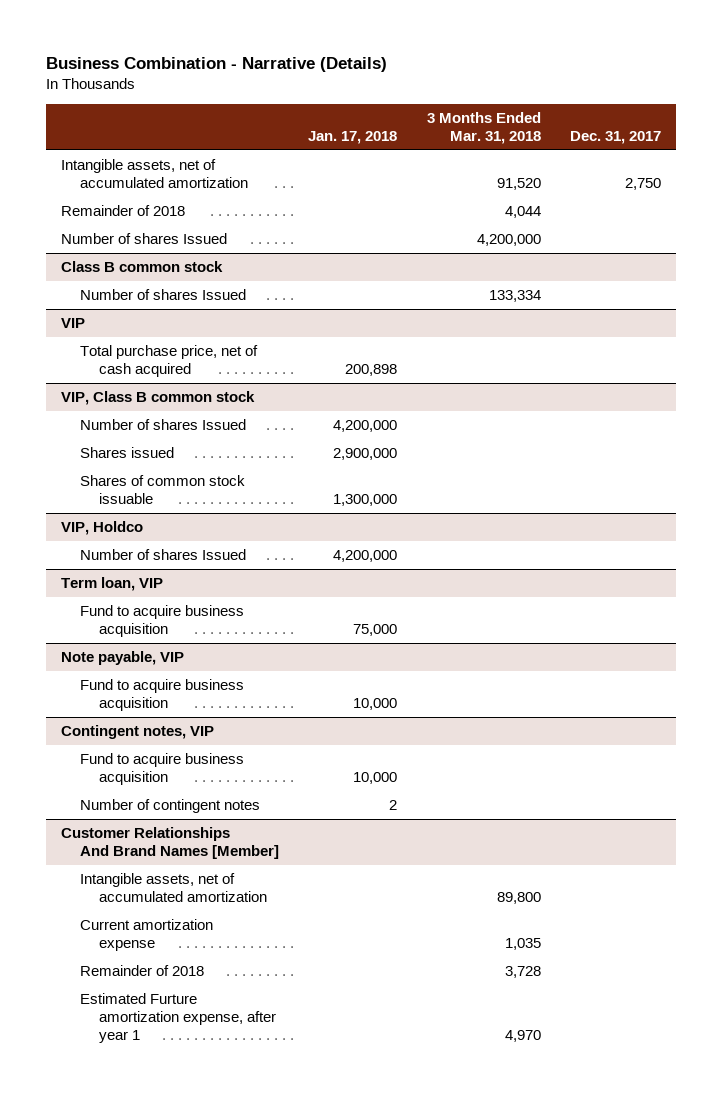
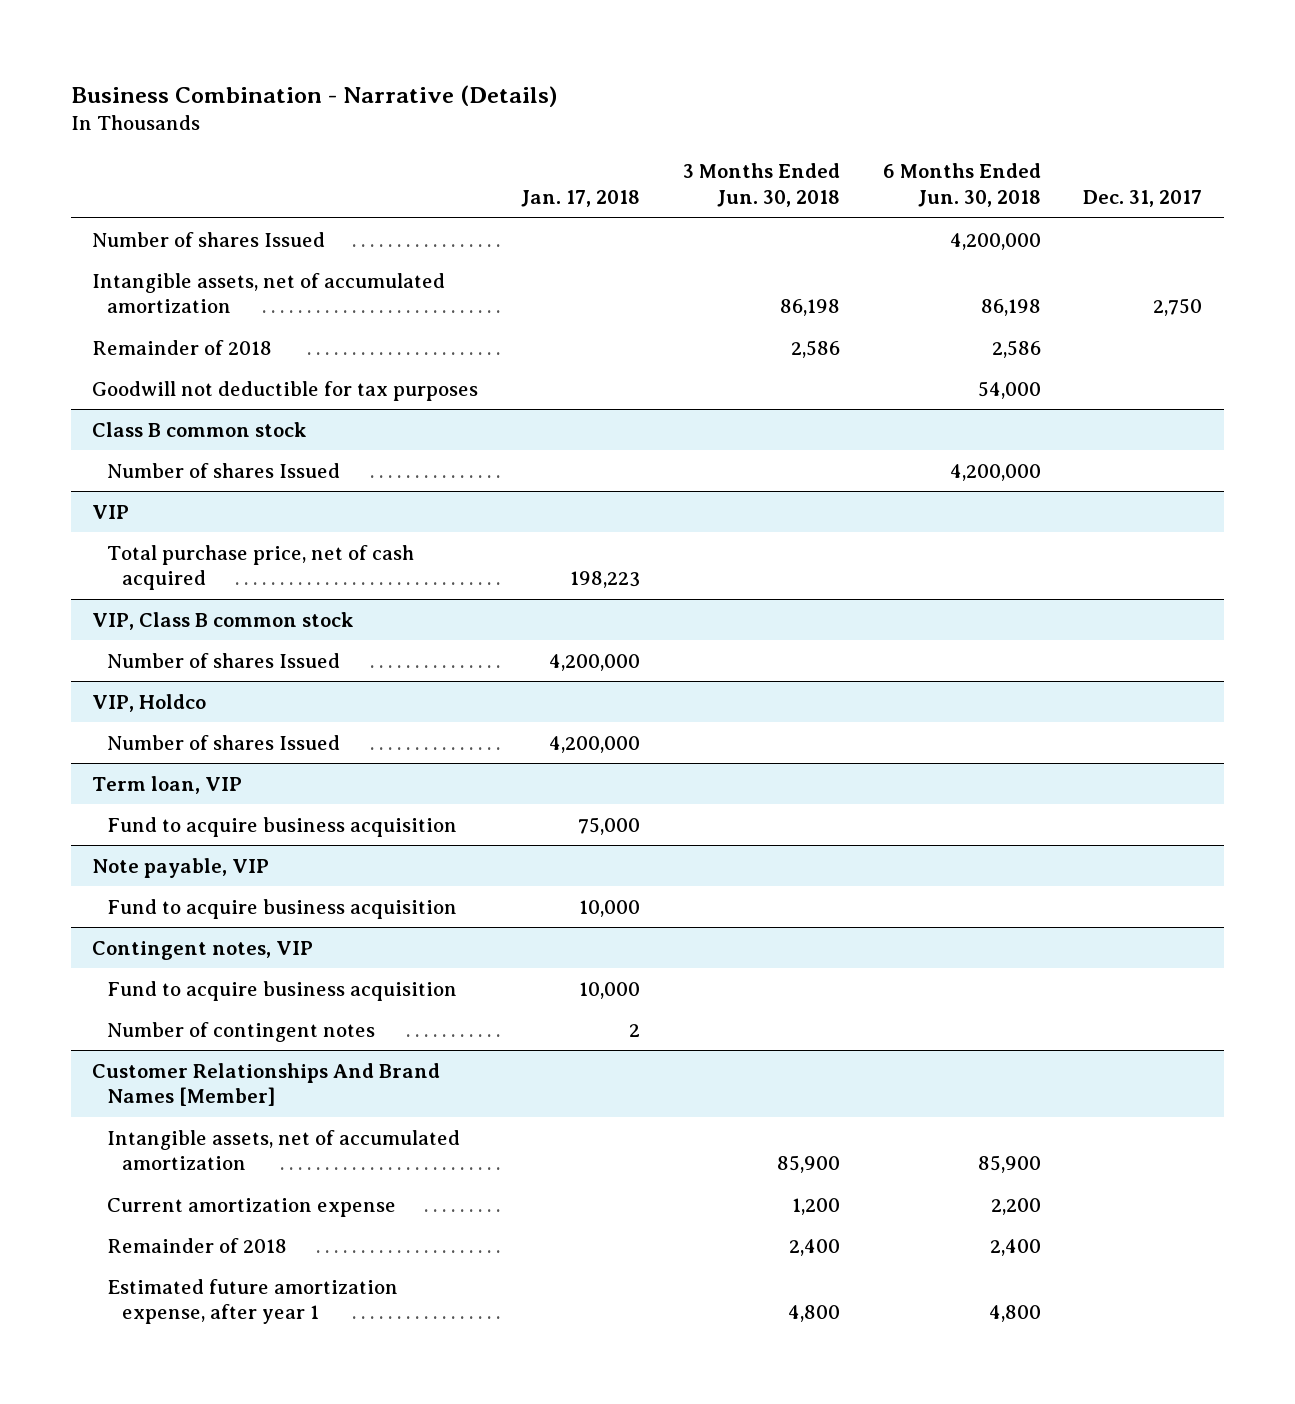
[426,112,541,144] 3 Months Ended Mar. 31, 2018 -> none
none -> [682,163,840,208] 3 Months Ended Jun. 30, 2018
none -> [882,163,1041,208] 6 Months Ended Jun. 30, 2018
[60,233,227,245] Number of shares Issued -> [92,231,326,247] Number of shares Issued
none -> [92,380,479,401] Goodwill not deductible for tax purposes
[345,363,398,376] 200,898 -> [570,571,641,589] 198,223
[79,447,174,459] Shares issued -> none
[79,475,245,504] Shares of common stock issuable -> none
[79,993,277,1043] Estimated Furture amortization expense, after year 1 -> [107,1278,399,1325] Estimated future amortization expense, after year 1

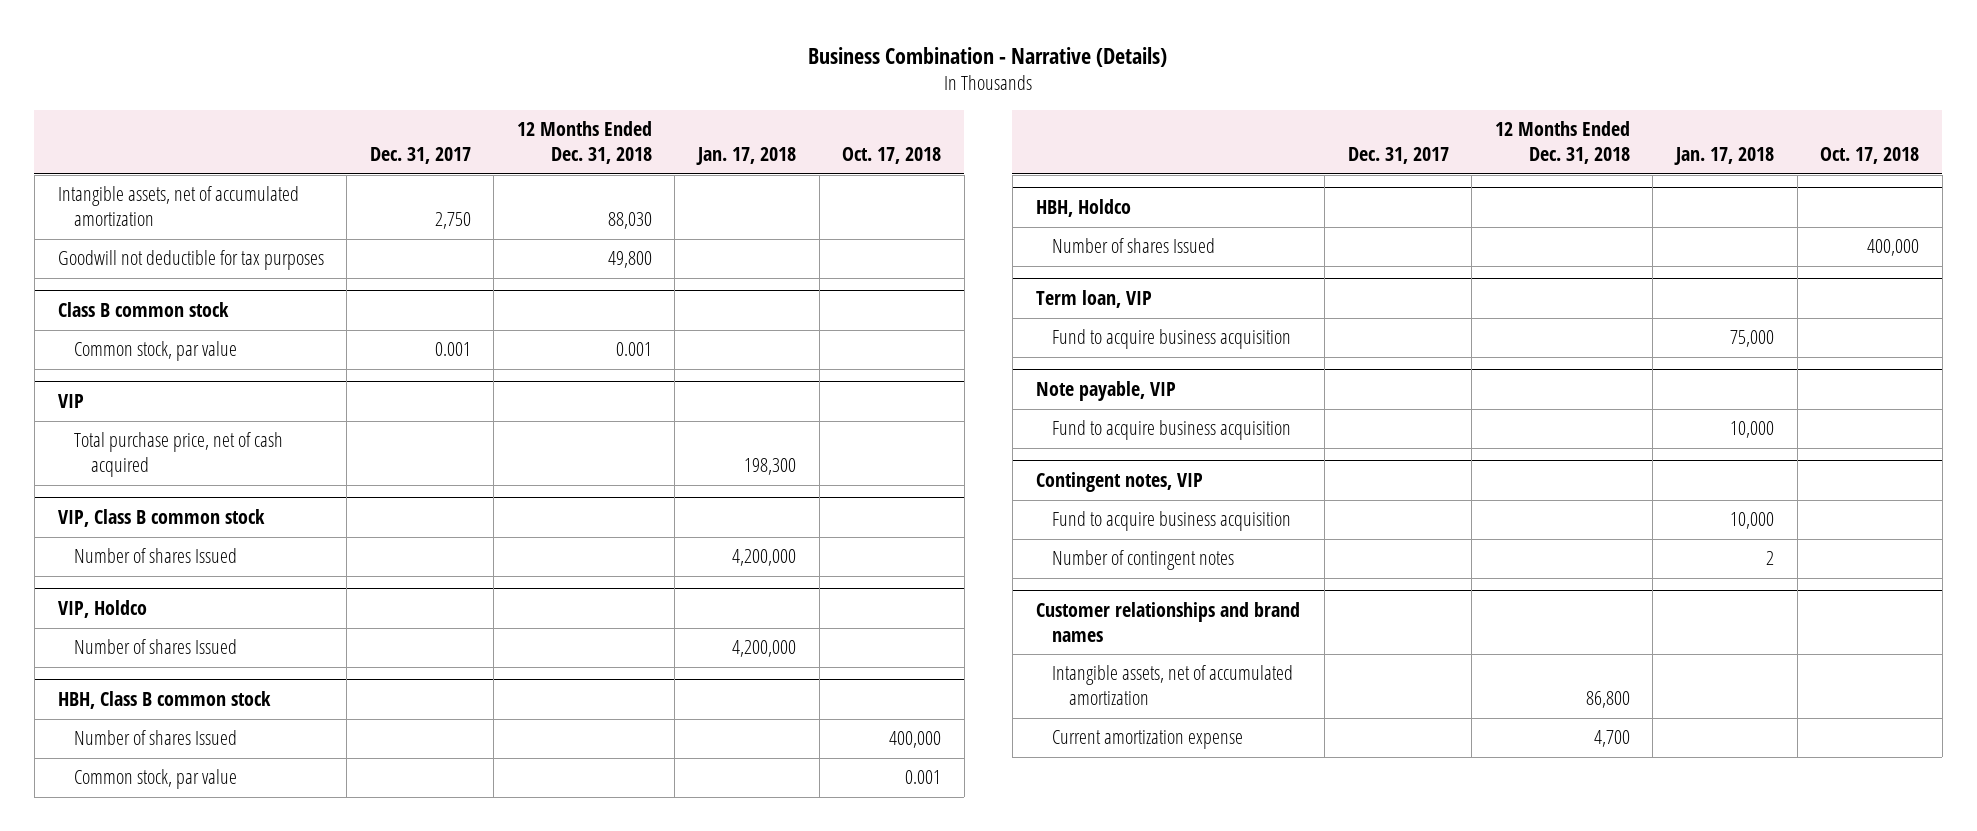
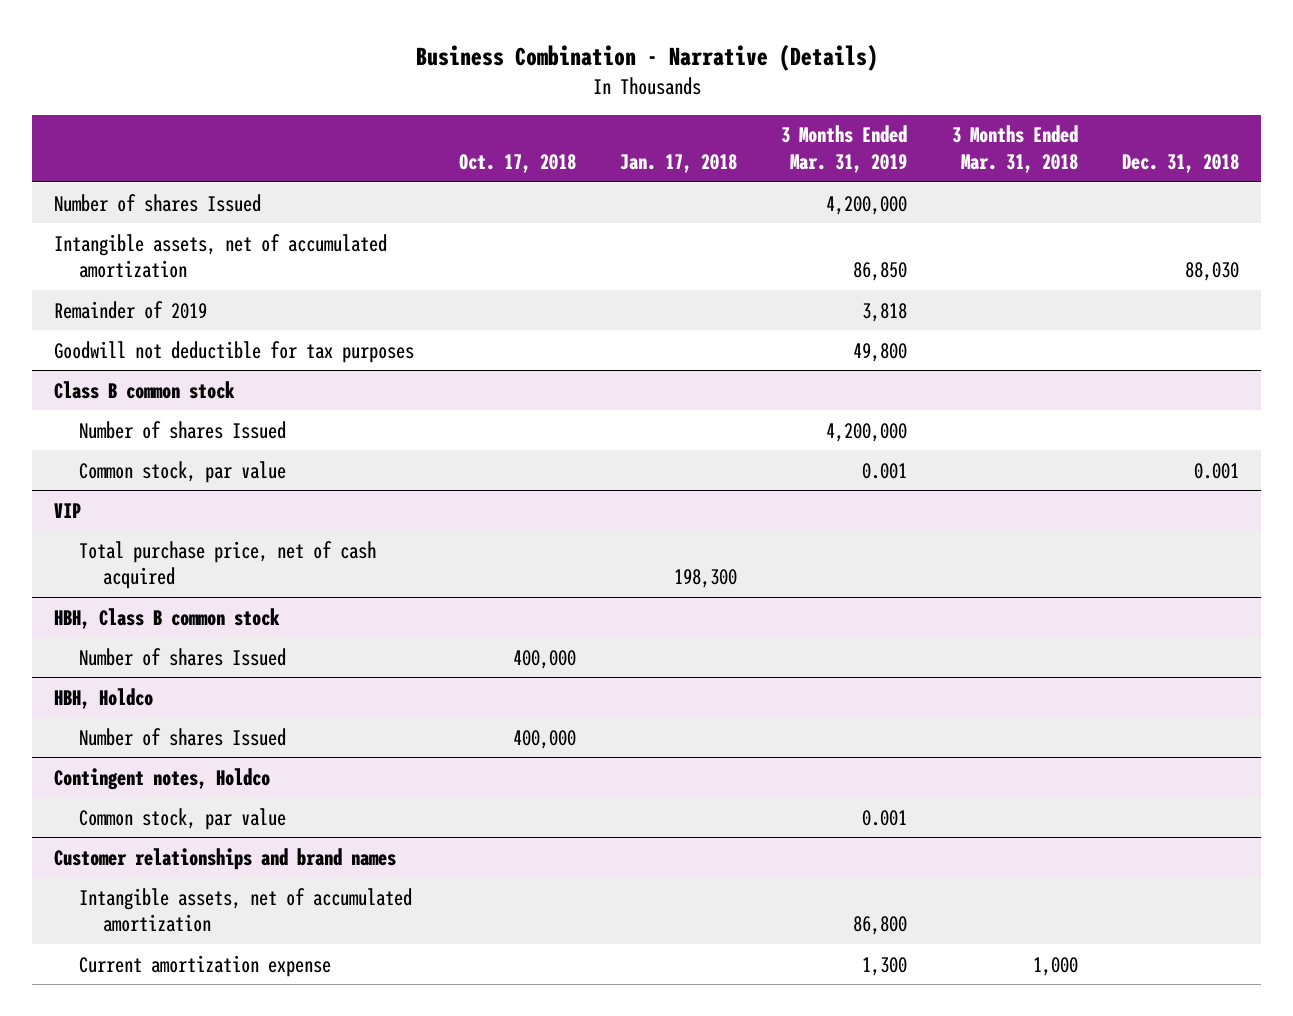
[369,147,471,165] Dec. 31, 2017 -> none
[516,121,652,165] 12 Months Ended Dec. 31, 2018 -> none
none -> [781,125,908,173] 3 Months Ended Mar. 31, 2019
none -> [951,125,1078,173] 3 Months Ended Mar. 31, 2018
none -> [1121,153,1239,173] Dec. 31, 2018
none -> [54,193,262,212] Number of shares Issued
none -> [54,300,208,319] Remainder of 2019
none -> [78,420,286,439] Number of shares Issued
[57,508,265,527] VIP, Class B common stock -> none
[74,548,238,564] Number of shares Issued -> none
[57,599,147,618] VIP, Holdco -> none
[74,639,238,655] Number of shares Issued -> none
[74,769,238,790] Common stock, par value -> none
[1035,289,1152,308] Term loan, VIP -> none
[1052,329,1292,350] Fund to acquire business acquisition -> none
[1035,380,1176,401] Note payable, VIP -> none
[1052,420,1292,441] Fund to acquire business acquisition -> none
[1052,511,1292,532] Fund to acquire business acquisition -> none
[1052,550,1235,571] Number of contingent notes -> none
[1035,471,1203,492] Contingent notes, VIP -> [54,767,271,790] Contingent notes, Holdco
none -> [78,807,286,830] Common stock, par value

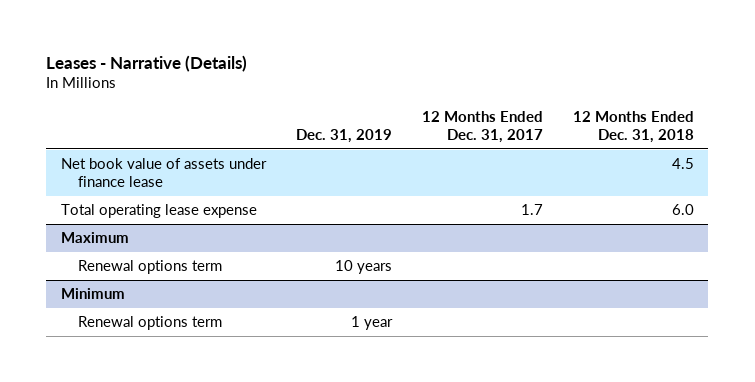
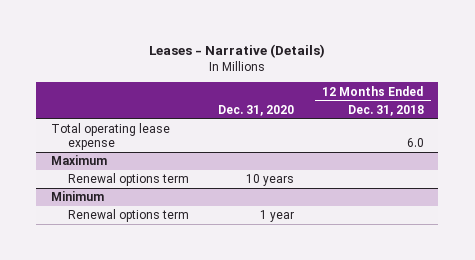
[295,128,392,143] Dec. 31, 2019 -> none
[421,111,543,143] 12 Months Ended Dec. 31, 2017 -> none
none -> [217,104,294,116] Dec. 31, 2020
[61,158,268,188] Net book value of assets under finance lease -> none

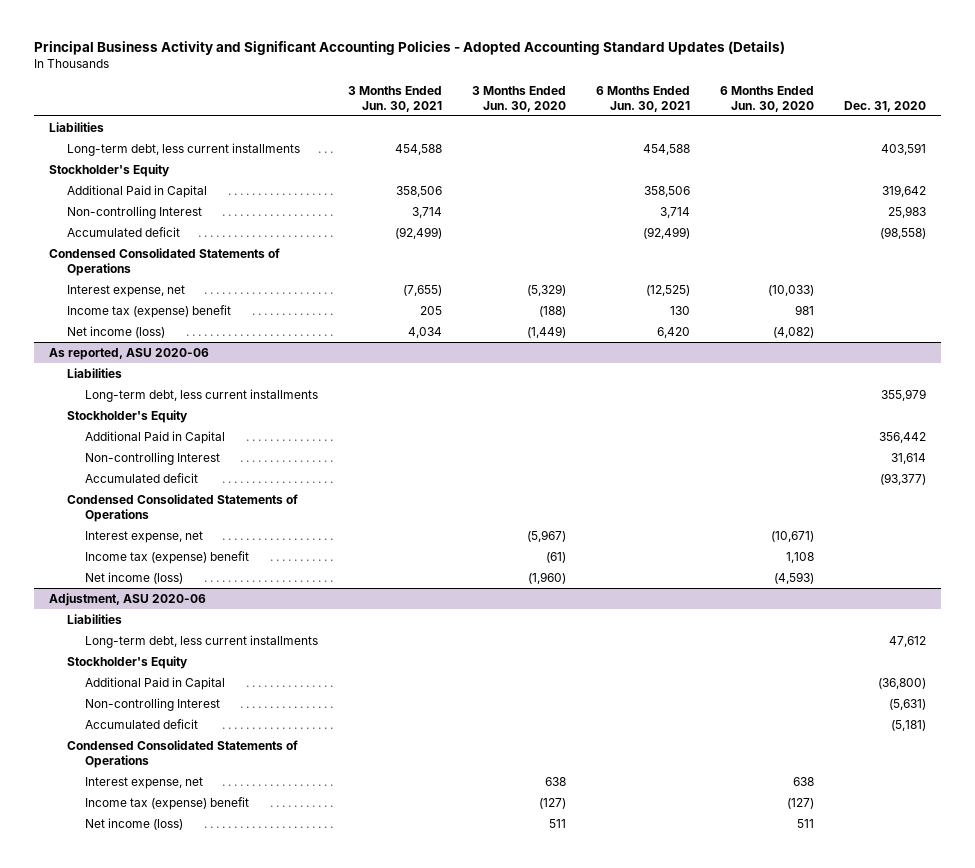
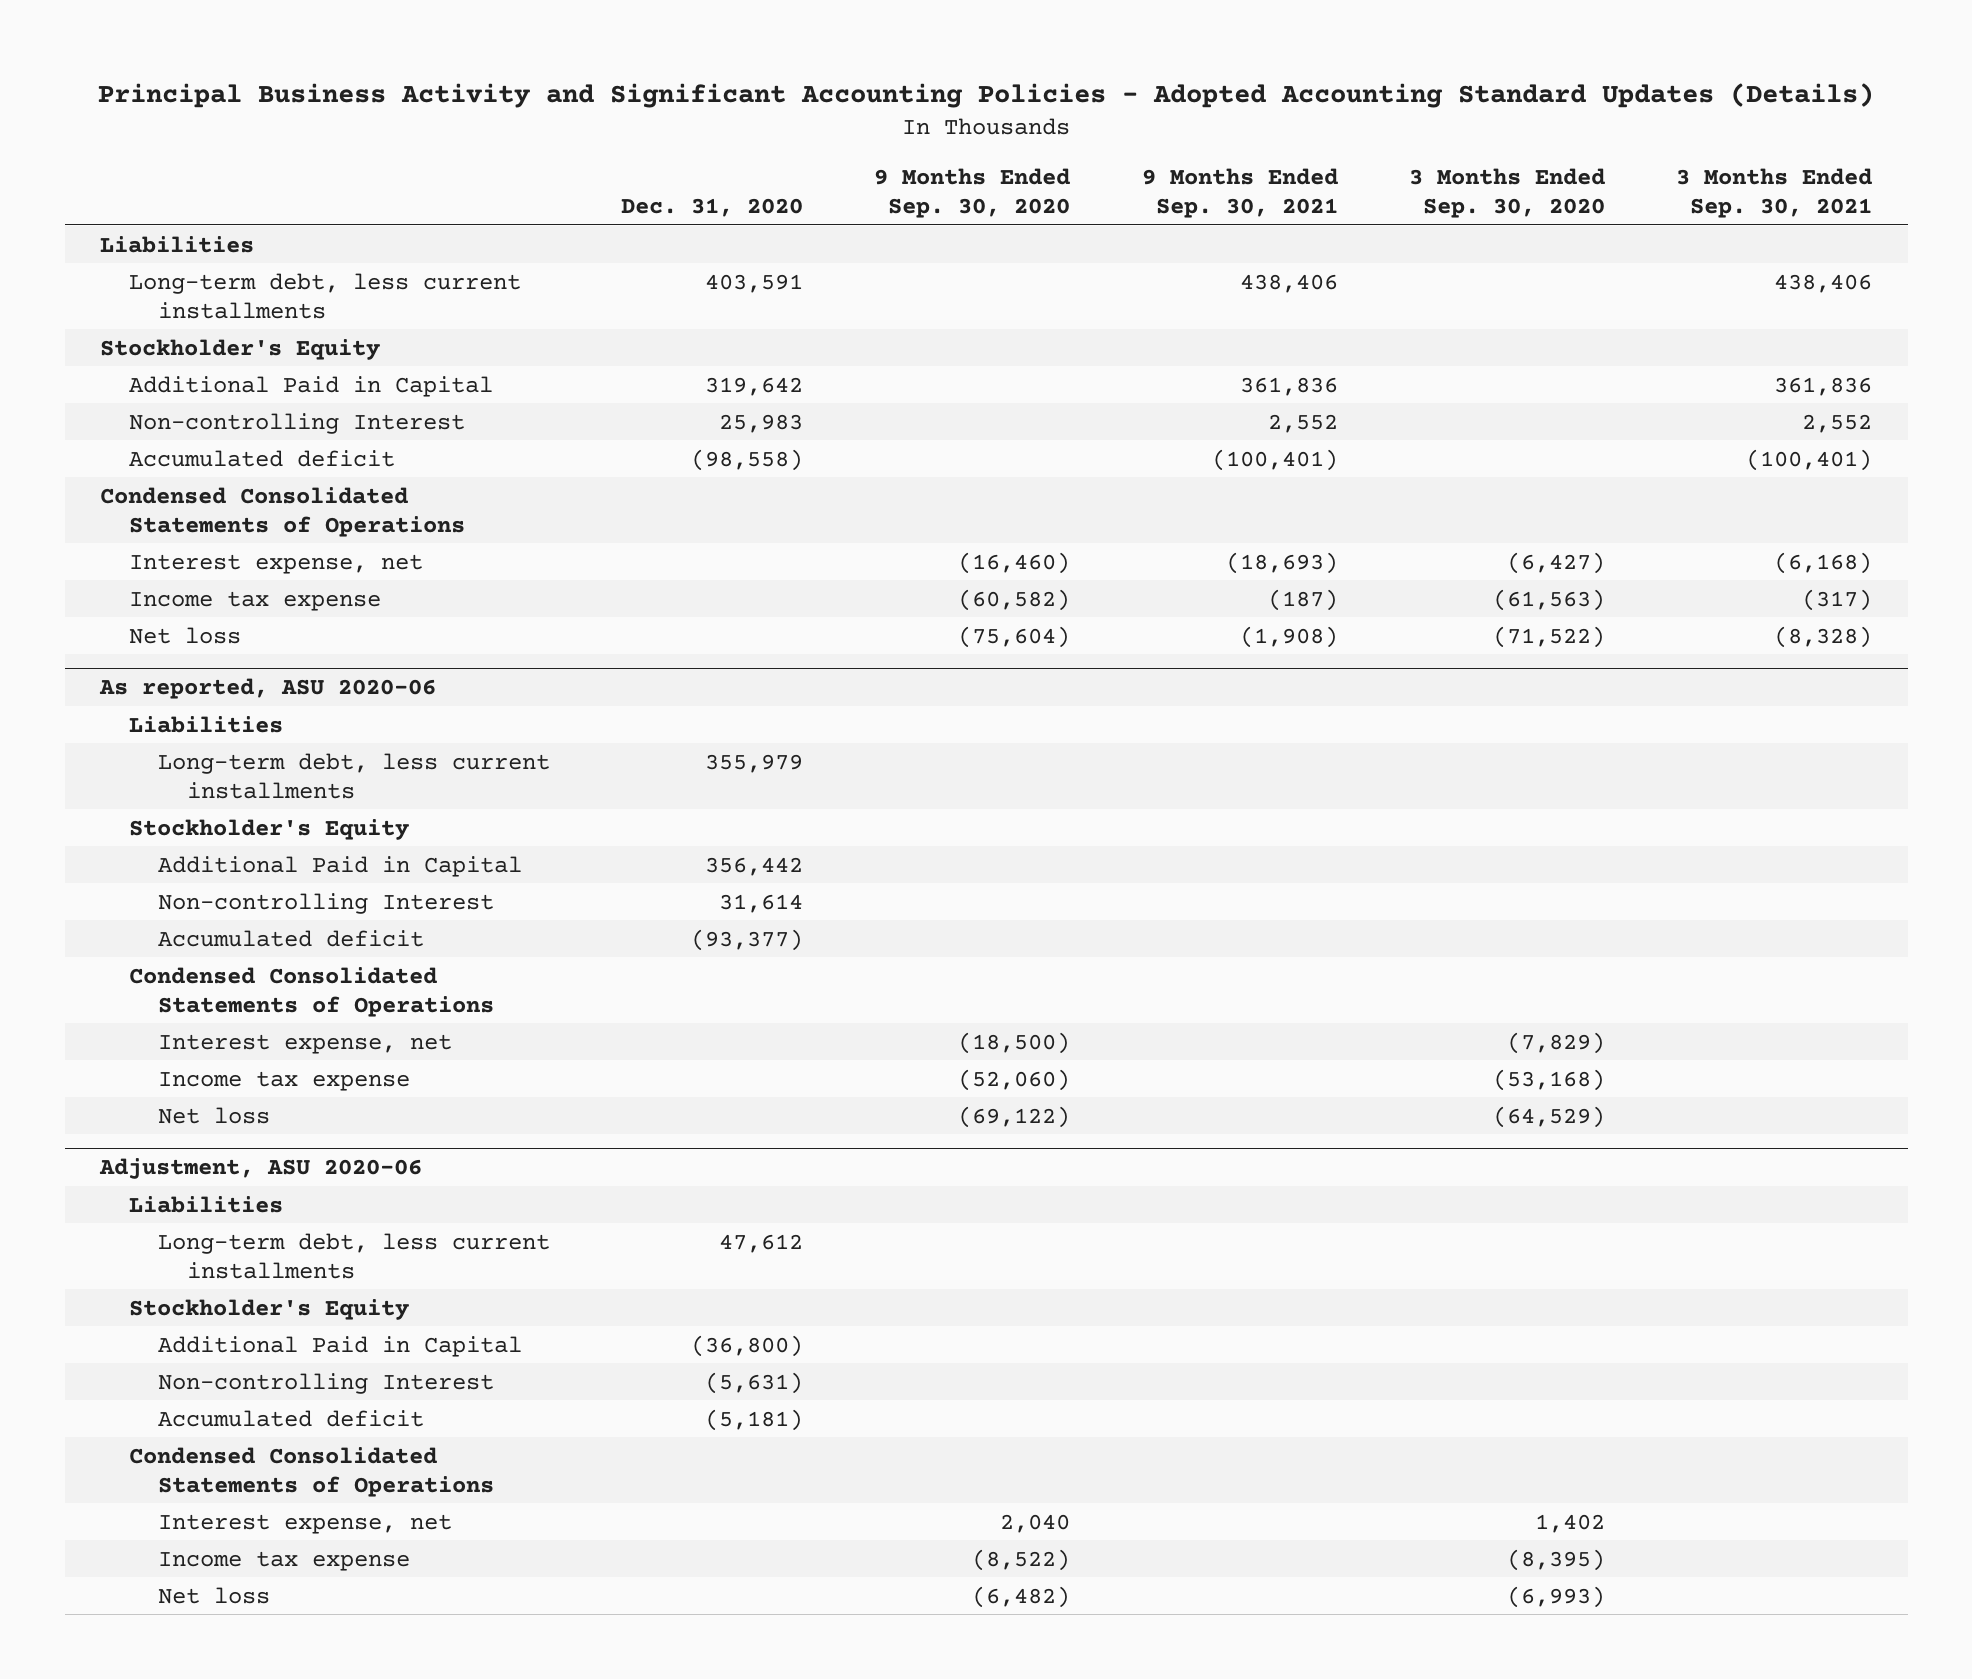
[347,85,442,112] 3 Months Ended Jun. 30, 2021 -> none
[472,85,567,112] 3 Months Ended Jun. 30, 2020 -> none
[596,85,691,112] 6 Months Ended Jun. 30, 2021 -> none
[720,85,815,112] 6 Months Ended Jun. 30, 2020 -> none
none -> [874,168,1071,219] 9 Months Ended Sep. 30, 2020
none -> [1141,168,1338,219] 9 Months Ended Sep. 30, 2021
none -> [1408,168,1605,219] 3 Months Ended Sep. 30, 2020
none -> [1676,168,1873,219] 3 Months Ended Sep. 30, 2021
[66,304,231,318] Income tax (expense) benefit -> [129,590,382,611] Income tax expense
[66,325,165,338] Net income (loss) -> [129,626,242,644] Net loss
[84,550,249,564] Income tax (expense) benefit -> [157,1070,410,1091] Income tax expense
[84,571,183,584] Net income (loss) -> [157,1106,270,1124] Net loss
[84,796,249,810] Income tax (expense) benefit -> [157,1550,410,1571] Income tax expense
[84,817,183,830] Net income (loss) -> [157,1586,270,1604] Net loss

